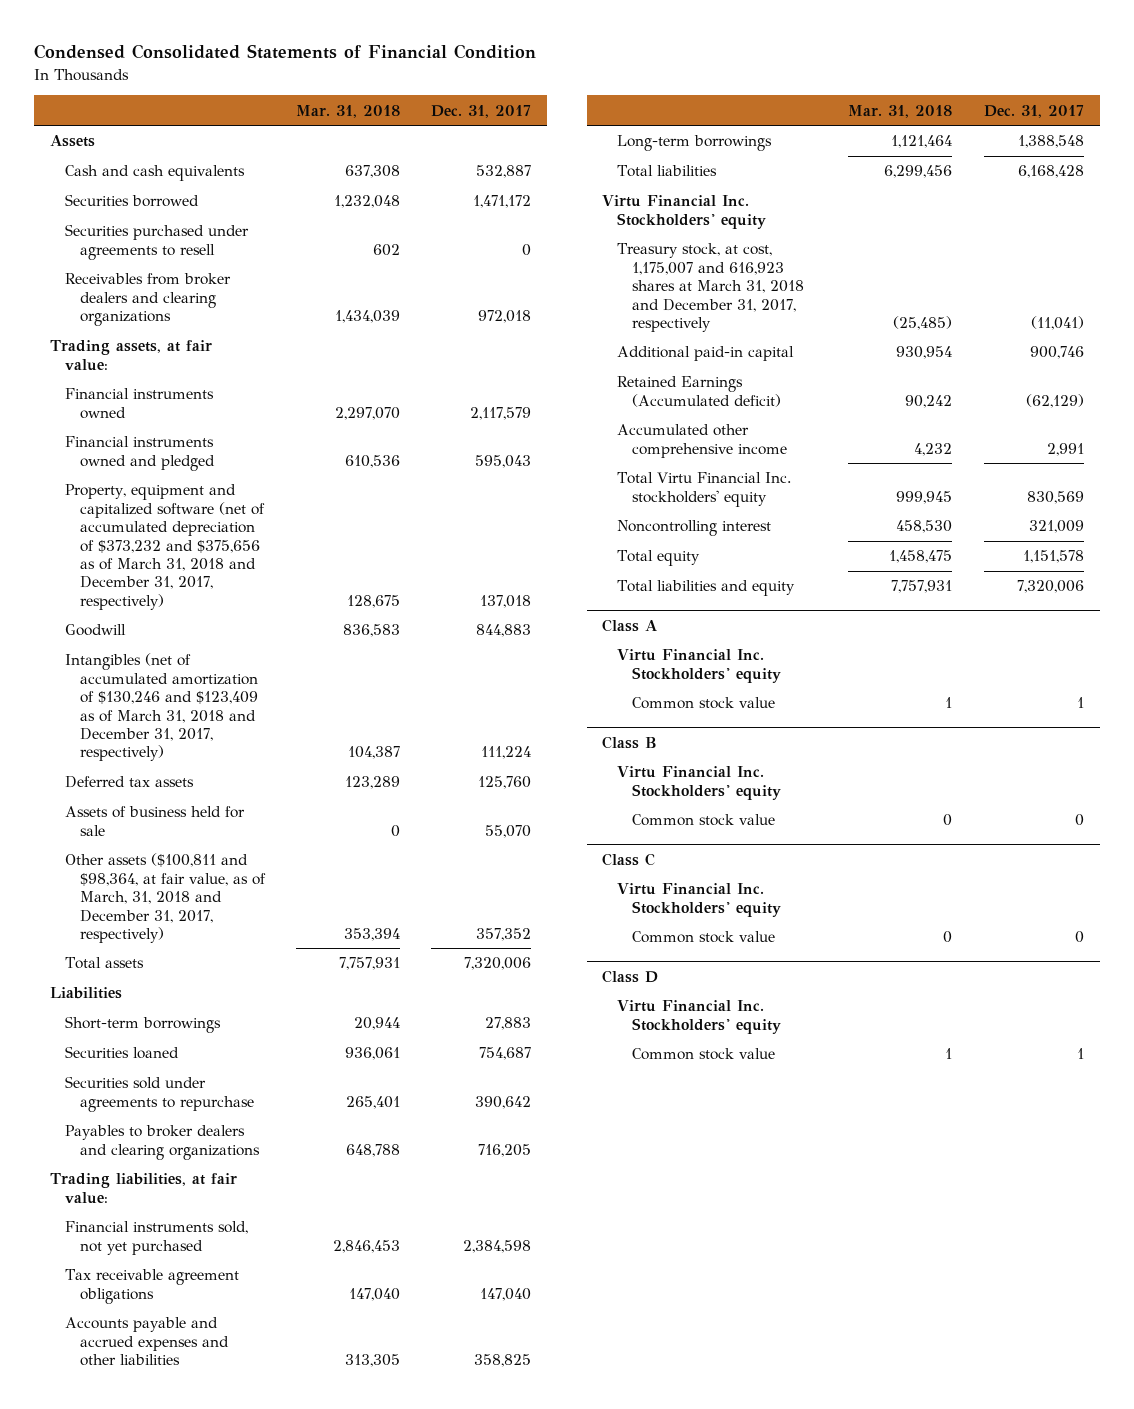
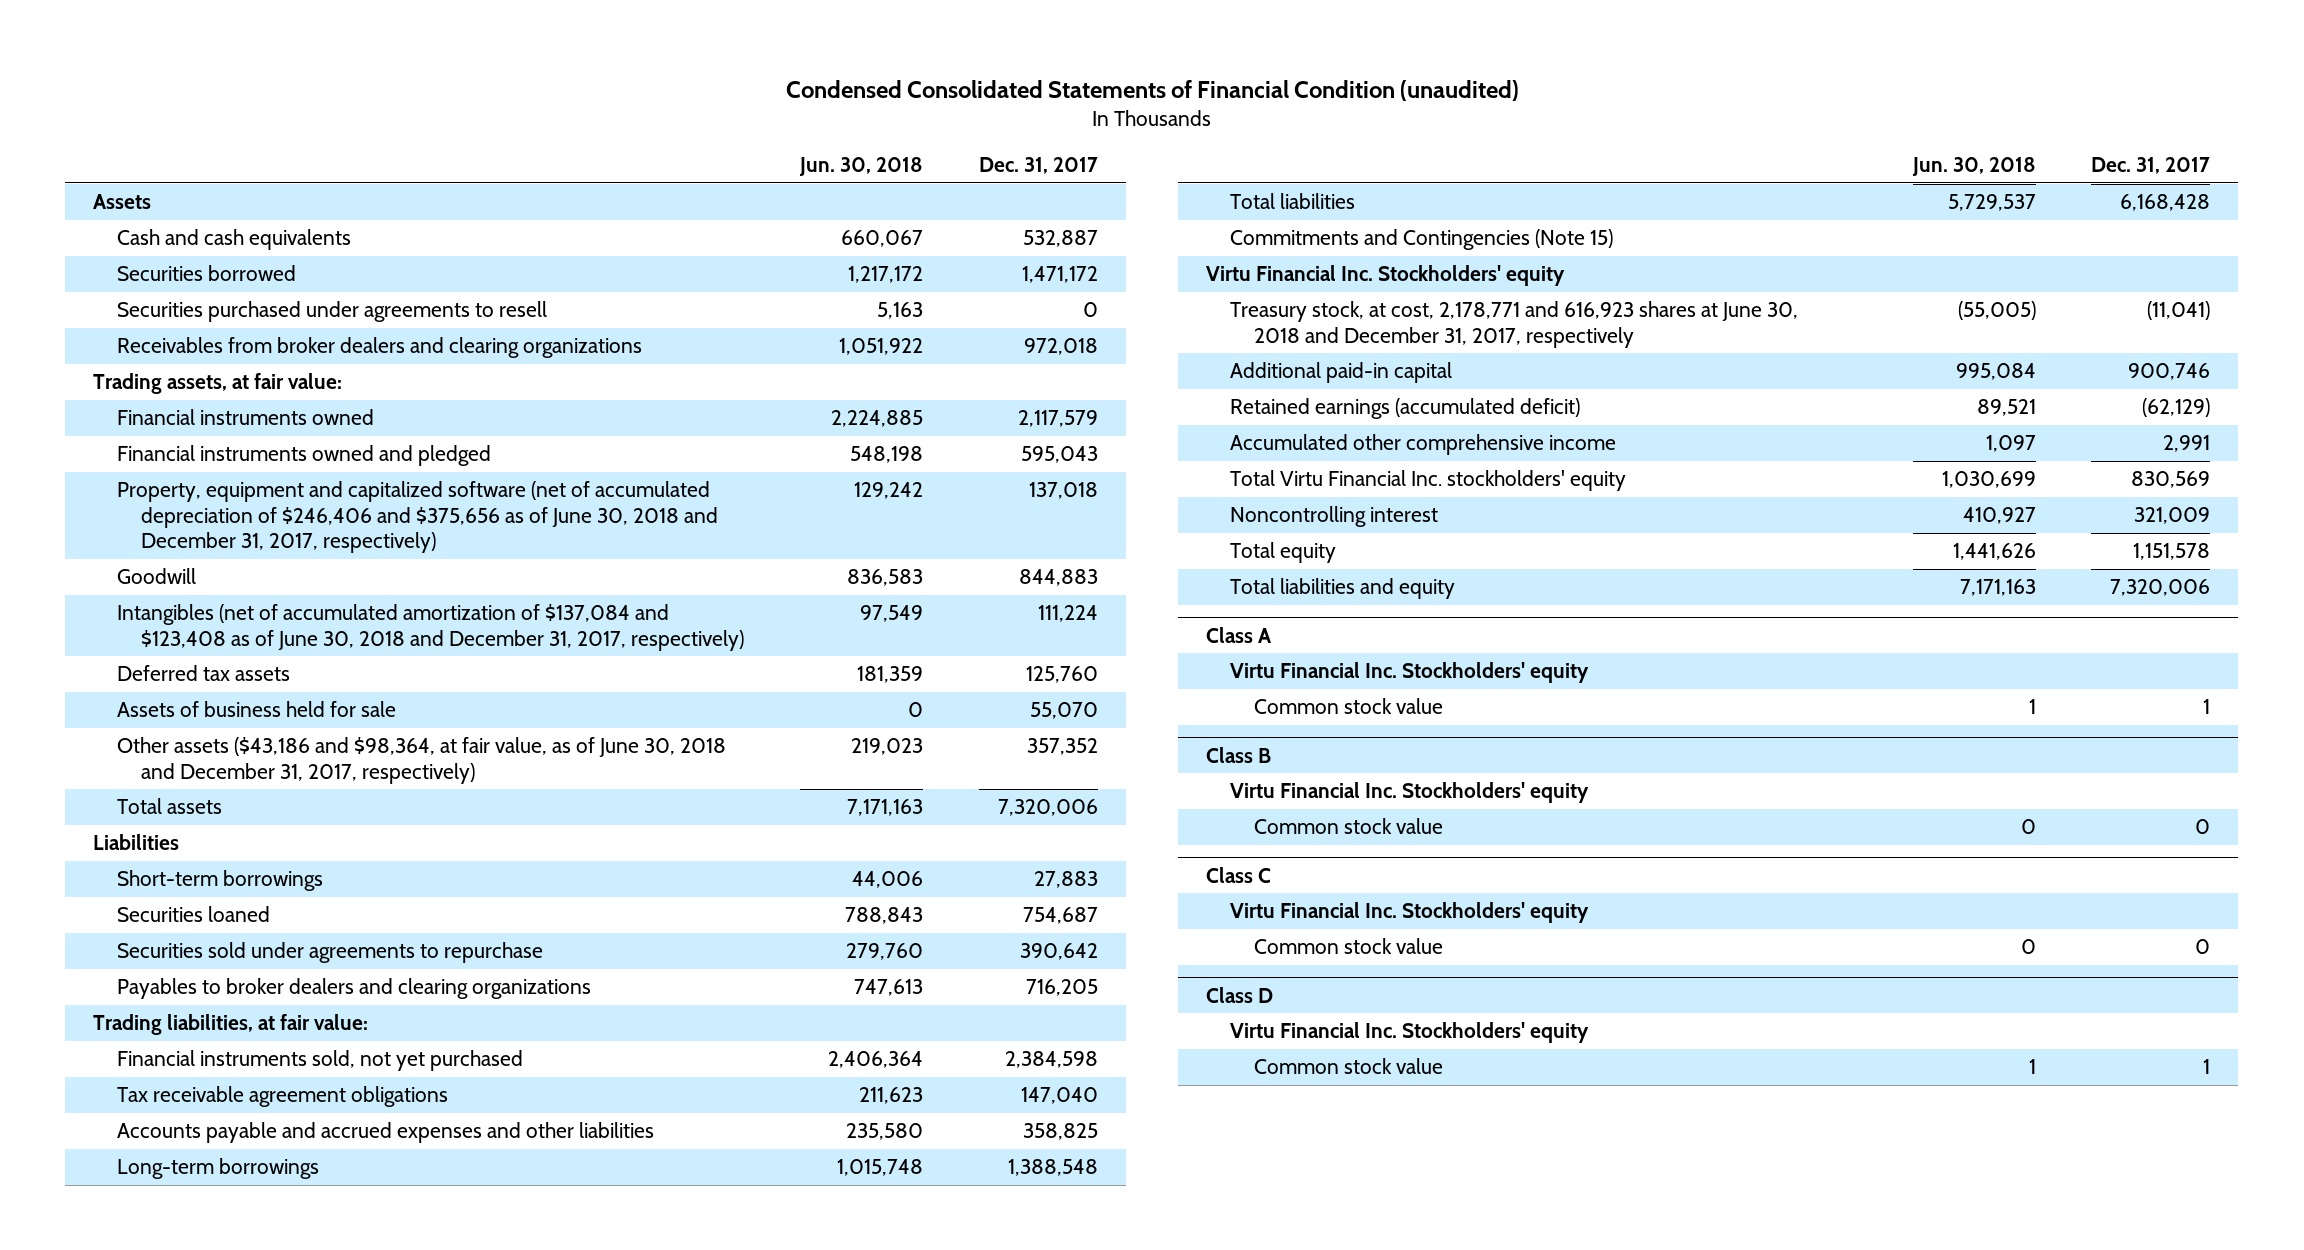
[34,44,537,60] Condensed Consolidated Statements of Financial Condition -> [785,79,1519,101] Condensed Consolidated Statements of Financial Condition (unaudited)
[295,104,400,118] Mar. 31, 2018 -> none
none -> [798,157,923,177] Jun. 30, 2018
[64,484,265,610] Property, equipment and capitalized software (net of accumulated depreciation of $373,232 and $375,656 as of March 31, 2018 and December 31, 2017, respectively) -> [117,481,718,554] Property, equipment and capitalized software (net of accumulated depreciation of $246,406 and $375,656 as of June 30, 2018 and December 31, 2017, respectively)
[64,653,258,762] Intangibles (net of accumulated amortization of $130,246 and $123,409 as of March 31, 2018 and December 31, 2017, respectively) -> [117,604,744,651] Intangibles (net of accumulated amortization of $137,084 and $123,408 as of June 30, 2018 and December 31, 2017, respectively)
[64,853,266,943] Other assets ($100,811 and $98,364, at fair value, as of March, 31, 2018 and December 31, 2017, respectively) -> [117,737,727,784] Other assets ($43,186 and $98,364, at fair value, as of June 30, 2018 and December 31, 2017, respectively)
none -> [1229,229,1613,251] Commitments and Contingencies (Note 15)
[617,243,805,332] Treasury stock, at cost, 1,175,007 and 616,923 shares at March 31, 2018 and December 31, 2017, respectively -> [1229,301,1798,348] Treasury stock, at cost, 2,178,771 and 616,923 shares at June 30, 2018 and December 31, 2017, respectively
[617,376,782,407] Retained Earnings (Accumulated deficit) -> [1229,398,1580,420] Retained earnings (accumulated deficit)

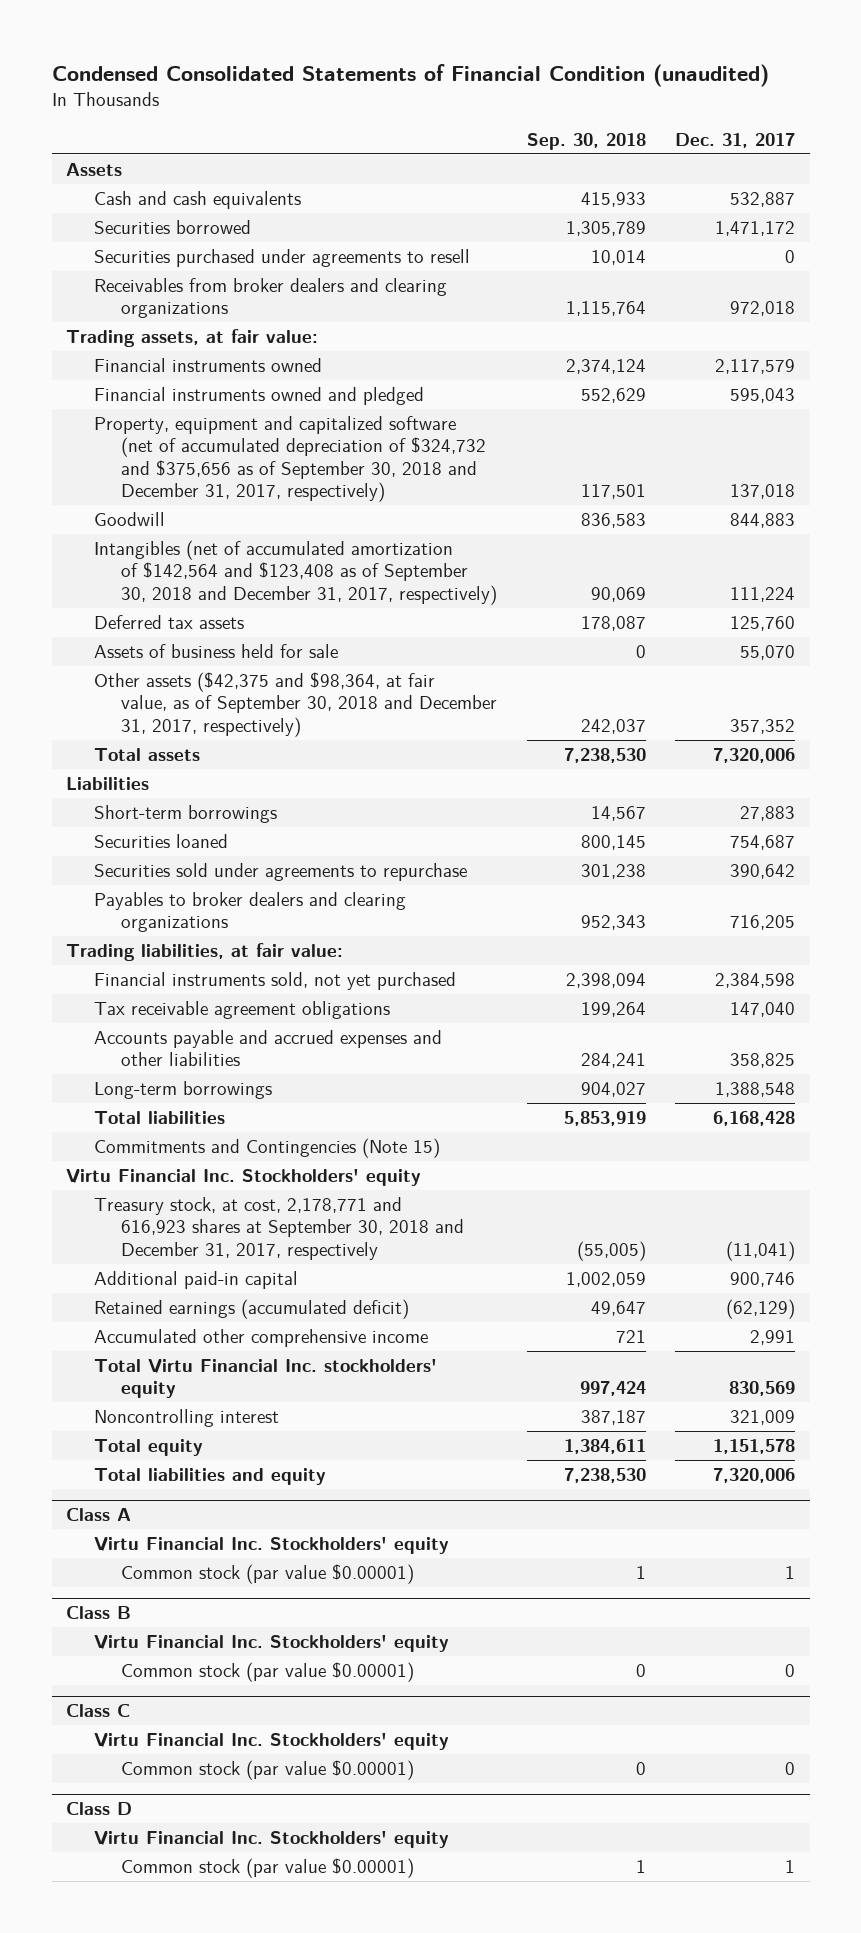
[798,157,923,177] Jun. 30, 2018 -> none
none -> [526,132,646,150] Sep. 30, 2018
[117,481,718,554] Property, equipment and capitalized software (net of accumulated depreciation of $246,406 and $375,656 as of June 30, 2018 and December 31, 2017, respectively) -> [93,416,487,503] Property, equipment and capitalized software (net of accumulated depreciation of $324,732 and $375,656 as of September 30, 2018 and December 31, 2017, respectively)
[117,604,744,651] Intangibles (net of accumulated amortization of $137,084 and $123,408 as of June 30, 2018 and December 31, 2017, respectively) -> [93,540,498,605] Intangibles (net of accumulated amortization of $142,564 and $123,408 as of September 30, 2018 and December 31, 2017, respectively)
[117,737,727,784] Other assets ($43,186 and $98,364, at fair value, as of June 30, 2018 and December 31, 2017, respectively) -> [93,672,498,737] Other assets ($42,375 and $98,364, at fair value, as of September 30, 2018 and December 31, 2017, respectively)
[1229,301,1798,348] Treasury stock, at cost, 2,178,771 and 616,923 shares at June 30, 2018 and December 31, 2017, respectively -> [93,1197,465,1260] Treasury stock, at cost, 2,178,771 and 616,923 shares at September 30, 2018 and December 31, 2017, respectively
[1253,698,1443,715] Common stock value -> [121,1564,415,1585] Common stock (par value $0.00001)
[1253,818,1443,835] Common stock value -> [121,1662,415,1683] Common stock (par value $0.00001)
[1253,938,1443,955] Common stock value -> [121,1760,415,1781] Common stock (par value $0.00001)
[1253,1058,1443,1075] Common stock value -> [121,1858,415,1879] Common stock (par value $0.00001)

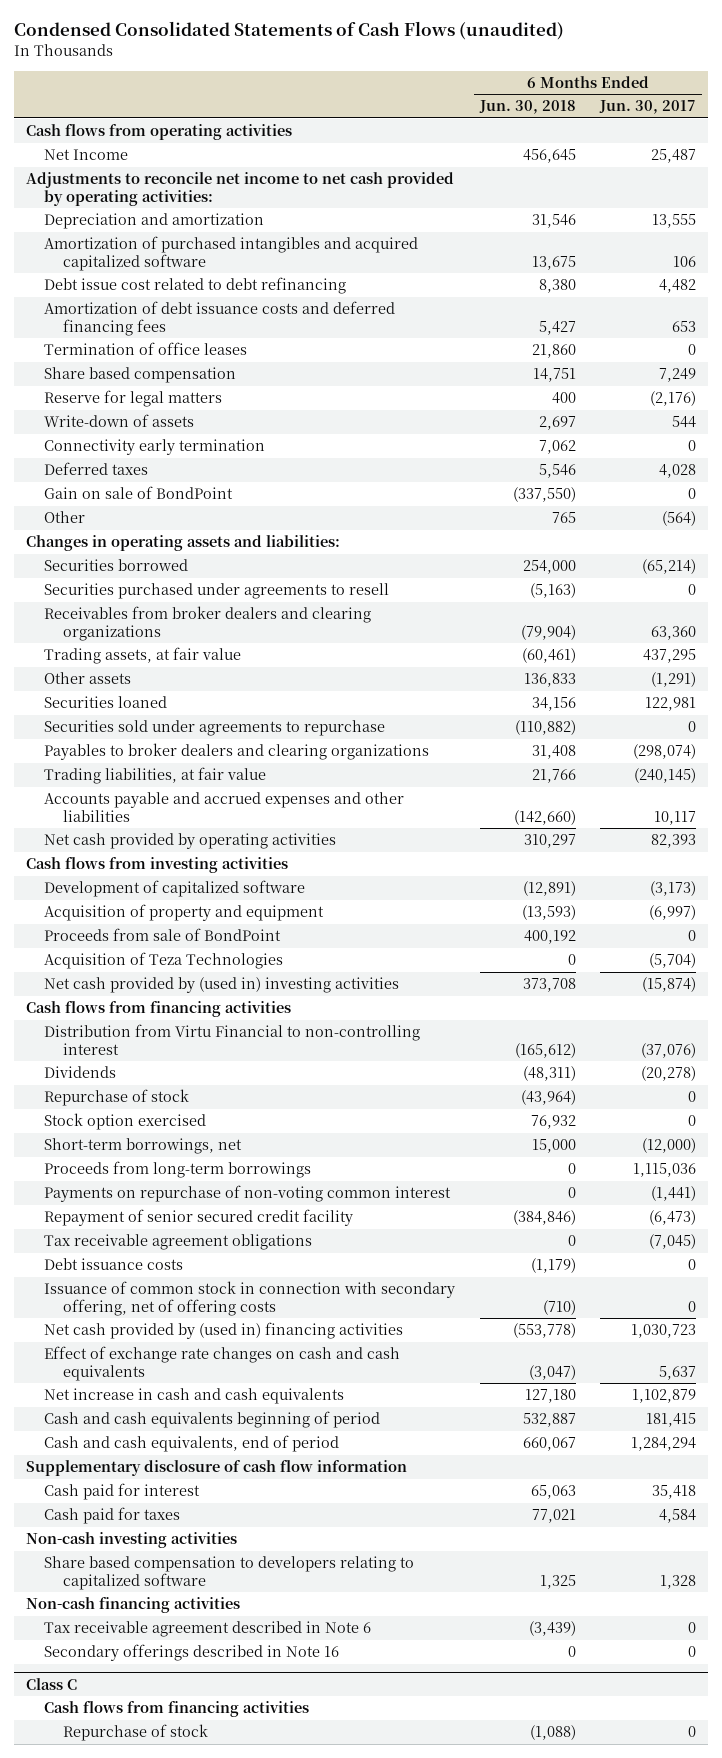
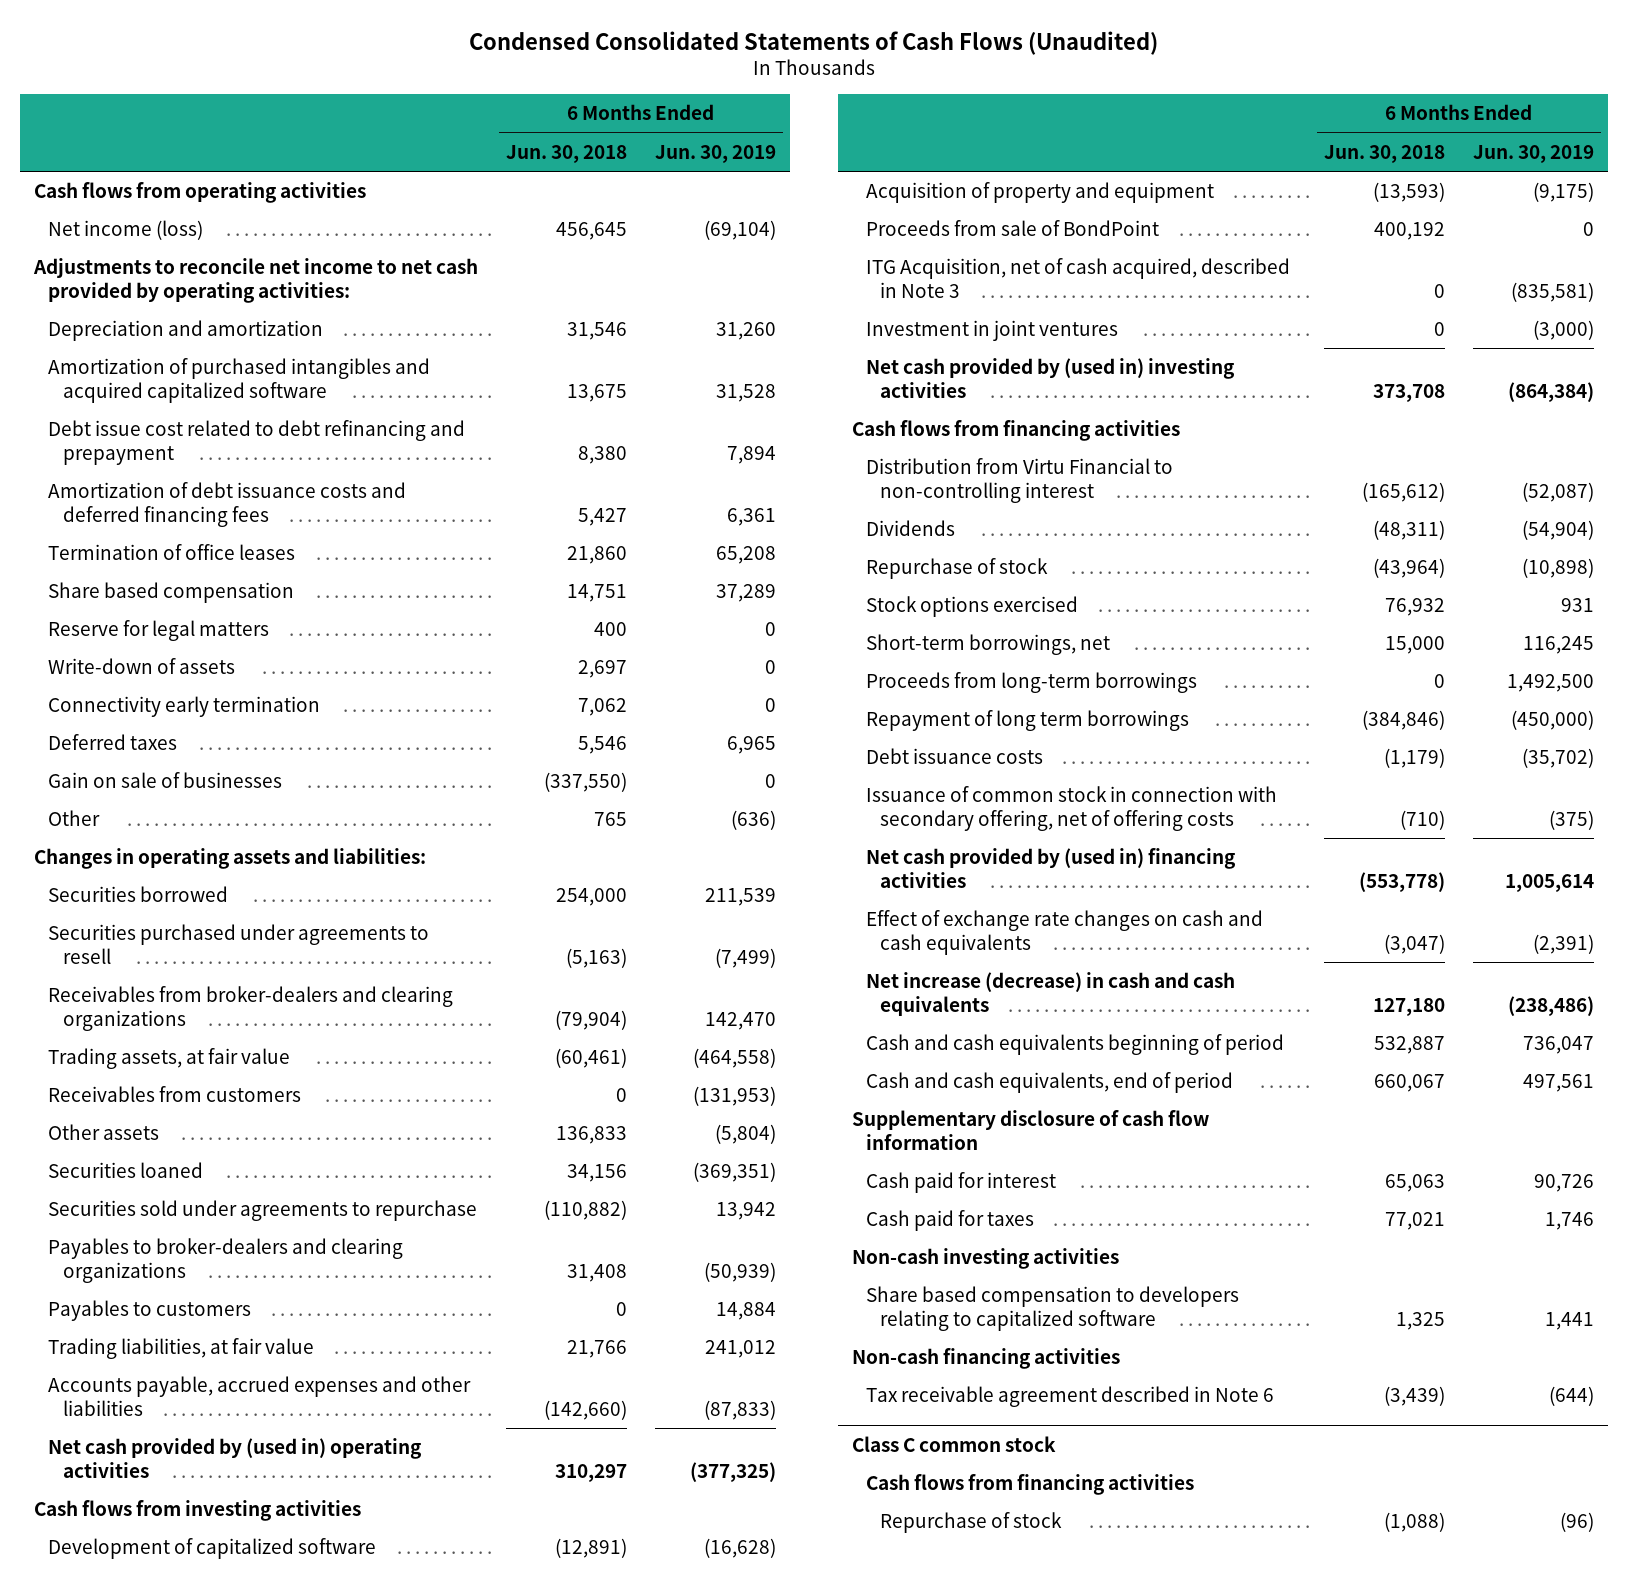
[13,21,564,41] Condensed Consolidated Statements of Cash Flows (unaudited) -> [468,30,1158,55] Condensed Consolidated Statements of Cash Flows (Unaudited)
[598,100,696,115] Jun. 30, 2017 -> none
none -> [654,144,776,163] Jun. 30, 2019
[44,149,129,161] Net Income -> [48,220,204,241] Net income (loss)
[44,277,347,295] Debt issue cost related to debt refinancing -> [48,420,466,465] Debt issue cost related to debt refinancing and prepayment
[44,486,234,500] Gain on sale of BondPoint -> [48,772,283,789] Gain on sale of businesses
[44,606,372,641] Receivables from broker dealers and clearing organizations -> [48,986,454,1031] Receivables from broker-dealers and clearing organizations
none -> [48,1086,302,1103] Receivables from customers
[44,743,430,761] Payables to broker dealers and clearing organizations -> [48,1238,404,1283] Payables to broker-dealers and clearing organizations
none -> [48,1300,252,1322] Payables to customers
[44,792,405,822] Accounts payable and accrued expenses and other liabilities -> [48,1376,472,1416] Accounts payable, accrued expenses and other liabilities
[44,833,337,850] Net cash provided by operating activities -> [48,1438,423,1478] Net cash provided by (used in) operating activities
[44,952,284,970] Acquisition of Teza Technologies -> none
none -> [866,258,1291,298] ITG Acquisition, net of cash acquired, described in Note 3
none -> [866,320,1119,342] Investment in joint ventures
[44,1113,207,1131] Stock option exercised -> [866,596,1079,618] Stock options exercised
[44,1185,452,1203] Payments on repurchase of non-voting common interest -> none
[44,1234,313,1251] Tax receivable agreement obligations -> none
[44,1209,354,1227] Repayment of senior secured credit facility -> [866,710,1190,732] Repayment of long term borrowings
[44,1388,345,1405] Net increase in cash and cash equivalents -> [866,972,1236,1016] Net increase (decrease) in cash and cash equivalents
[44,1644,340,1662] Secondary offerings described in Note 16 -> none
[25,1678,77,1691] Class C -> [851,1436,1056,1453] Class C common stock

